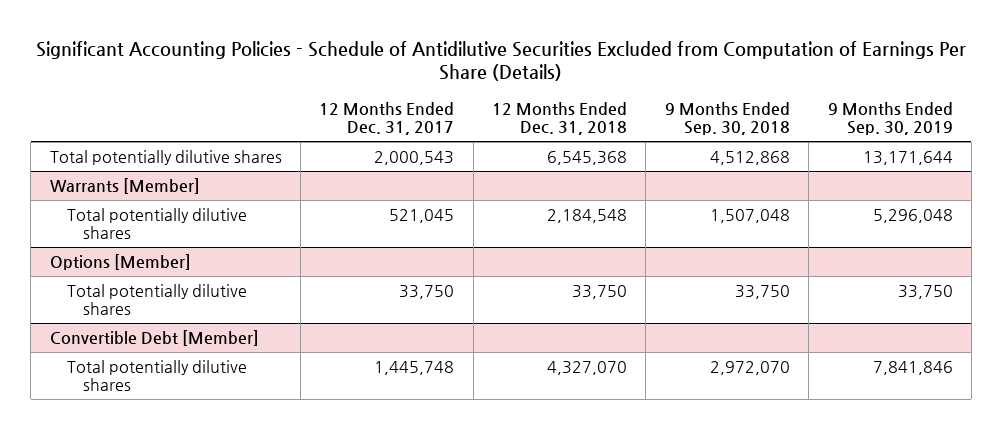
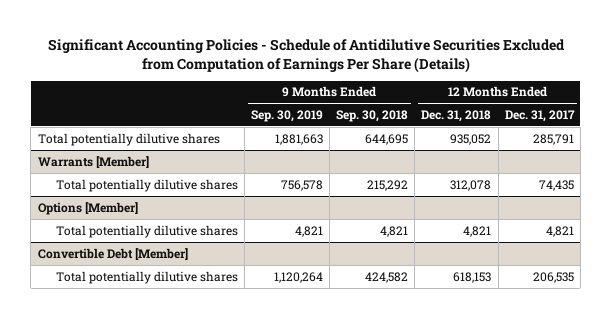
[374,150,455,165] 2,000,543 -> [532,133,574,145] 285,791
[547,150,628,165] 6,545,368 -> [450,133,492,145] 935,052
[709,150,790,165] 4,512,868 -> [365,133,409,145] 644,695
[862,150,953,165] 13,171,644 -> [274,133,323,145] 1,881,663
[389,208,455,223] 521,045 -> [538,179,574,191] 74,435
[547,208,628,223] 2,184,548 -> [450,179,492,191] 312,078
[709,208,790,223] 1,507,048 -> [367,179,409,191] 215,292
[872,208,953,223] 5,296,048 -> [280,179,323,191] 756,578
[399,284,455,299] 33,750 -> [545,225,574,237] 4,821
[572,284,628,299] 33,750 -> [463,225,492,237] 4,821
[734,284,790,299] 33,750 -> [380,225,409,237] 4,821
[897,284,953,299] 33,750 -> [294,225,323,237] 4,821
[374,360,455,375] 1,445,748 -> [532,271,574,283] 206,535
[547,360,628,375] 4,327,070 -> [453,271,492,283] 618,153
[709,360,790,375] 2,972,070 -> [365,271,409,283] 424,582
[872,360,953,375] 7,841,846 -> [273,271,323,283] 1,120,264

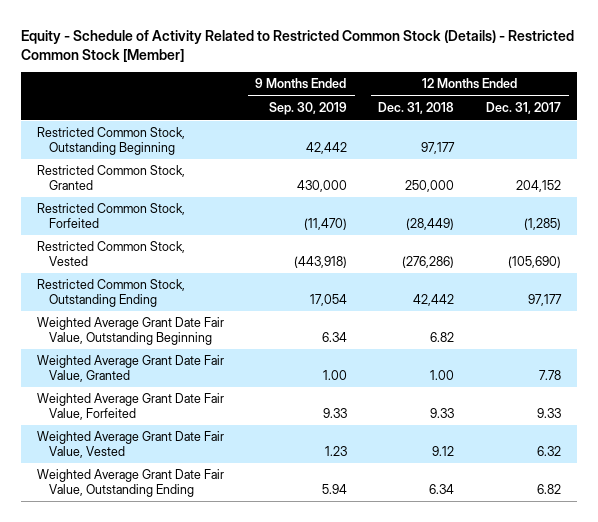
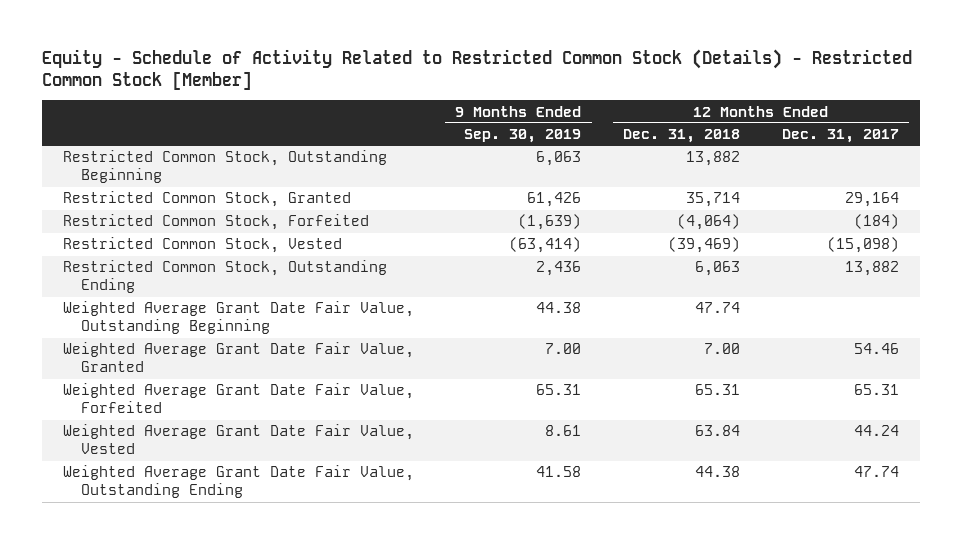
[305,141,347,154] 42,442 -> [536,151,582,167] 6,063
[421,141,456,154] 97,177 -> [685,151,740,167] 13,882
[296,179,347,192] 430,000 -> [527,192,582,208] 61,426
[405,179,455,192] 250,000 -> [685,192,740,208] 35,714
[516,179,562,192] 204,152 -> [844,192,899,208] 29,164
[303,217,347,230] (11,470) -> [518,214,582,231] (1,639)
[406,217,455,230] (28,449) -> [676,214,740,231] (4,064)
[524,217,562,230] (1,285) -> [853,214,899,230] (184)
[293,255,347,268] (443,918) -> [509,237,582,254] (63,414)
[402,255,455,268] (276,286) -> [667,237,740,254] (39,469)
[508,255,562,268] (105,690) -> [826,237,899,254] (15,098)
[309,293,347,306] 17,054 -> [536,261,582,277] 2,436
[413,293,455,306] 42,442 -> [694,261,740,277] 6,063
[528,293,563,306] 97,177 -> [844,261,899,277] 13,882
[321,331,347,342] 6.34 -> [536,302,582,314] 44.38
[430,331,455,342] 6.82 -> [694,302,740,314] 47.74
[322,369,347,380] 1.00 -> [545,343,582,355] 7.00
[430,369,455,380] 1.00 -> [703,343,740,355] 7.00
[539,369,562,380] 7.78 -> [853,343,899,355] 54.46
[322,407,347,418] 9.33 -> [536,384,582,396] 65.31
[430,407,455,418] 9.33 -> [694,384,740,396] 65.31
[537,407,562,418] 9.33 -> [853,384,899,396] 65.31
[324,445,347,456] 1.23 -> [545,425,582,437] 8.61
[432,445,455,456] 9.12 -> [694,425,740,437] 63.84
[537,445,562,456] 6.32 -> [853,425,899,437] 44.24
[321,483,347,494] 5.94 -> [536,466,582,478] 41.58
[429,483,455,494] 6.34 -> [694,466,740,478] 44.38
[537,483,562,494] 6.82 -> [853,466,899,478] 47.74

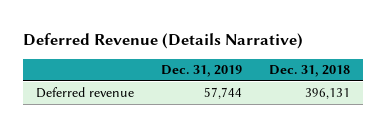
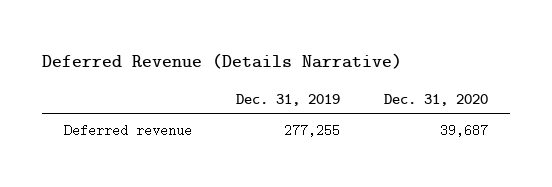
[268,65,350,78] Dec. 31, 2018 -> none
none -> [384,93,489,106] Dec. 31, 2020
[203,87,242,100] 57,744 -> [284,124,341,138] 277,255

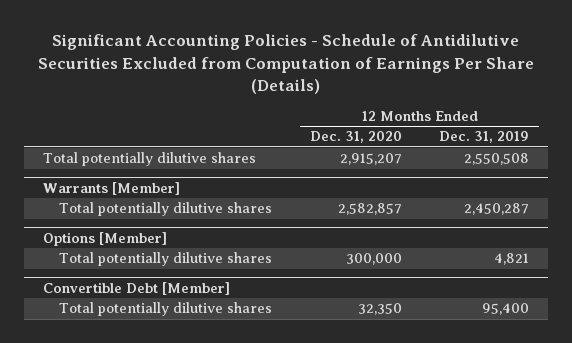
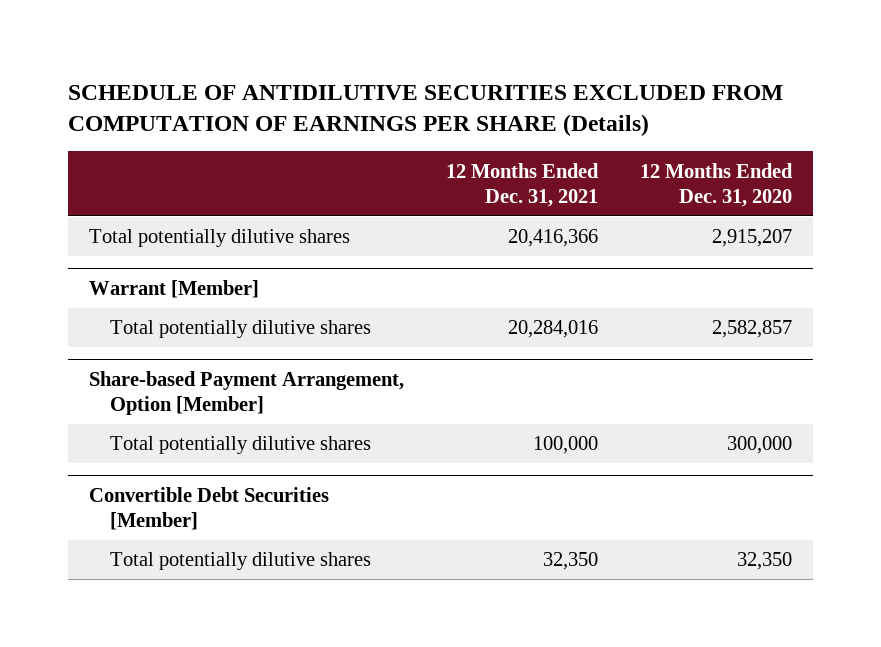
[38,34,535,95] Significant Accounting Policies - Schedule of Antidilutive Securities Excluded from Computation of Earnings Per Share (Details) -> [68,84,784,137] SCHEDULE OF ANTIDILUTIVE SECURITIES EXCLUDED FROM COMPUTATION OF EARNINGS PER SHARE (Details)
[439,131,530,144] Dec. 31, 2019 -> none
none -> [446,162,600,207] 12 Months Ended Dec. 31, 2021
[42,181,180,195] Warrants [Member] -> [89,279,260,298] Warrant [Member]
[42,231,167,246] Options [Member] -> [89,370,405,416] Share-based Payment Arrangement, Option [Member]
[42,281,230,295] Convertible Debt [Member] -> [89,486,330,531] Convertible Debt Securities [Member]

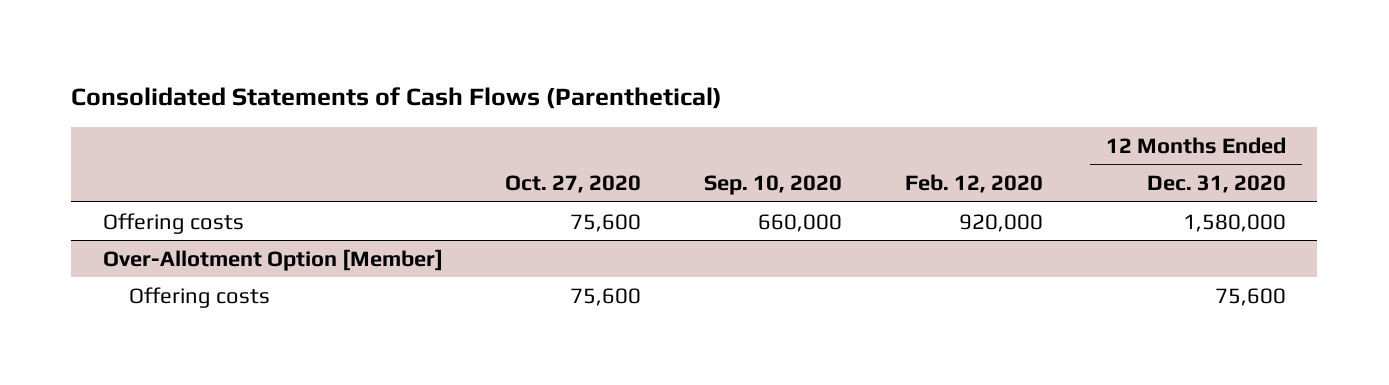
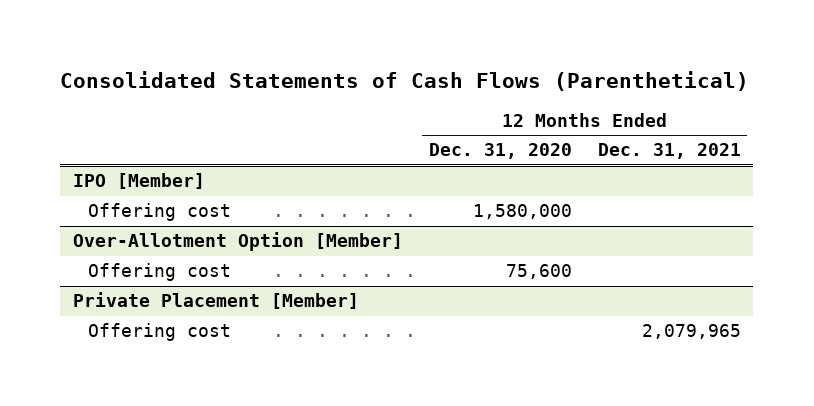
[505,175,642,194] Oct. 27, 2020 -> none
[704,175,843,196] Sep. 10, 2020 -> none
[905,174,1044,194] Feb. 12, 2020 -> none
none -> [597,143,741,160] Dec. 31, 2021
none -> [73,173,206,190] IPO [Member]
[102,212,244,234] Offering costs -> [88,203,232,222] Offering cost
[128,286,270,308] Offering costs -> [88,263,232,282] Offering cost
none -> [73,292,360,310] Private Placement [Member]
none -> [88,323,232,342] Offering cost

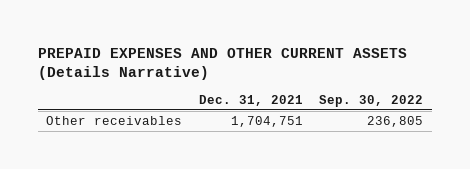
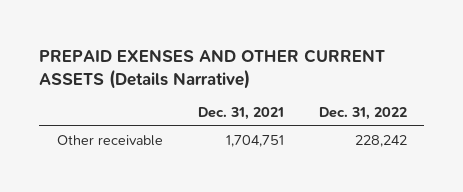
[38,47,408,80] PREPAID EXPENSES AND OTHER CURRENT ASSETS (Details Narrative) -> [39,48,386,89] PREPAID EXENSES AND OTHER CURRENT ASSETS (Details Narrative)
[319,94,424,107] Sep. 30, 2022 -> none
none -> [318,107,407,121] Dec. 31, 2022
[46,116,183,126] Other receivables -> [56,135,163,147] Other receivable

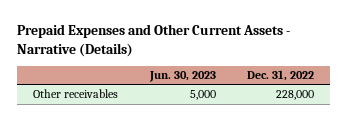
[39,48,386,89] PREPAID EXENSES AND OTHER CURRENT ASSETS (Details Narrative) -> [16,24,290,57] Prepaid Expenses and Other Current Assets - Narrative (Details)
[197,107,284,121] Dec. 31, 2021 -> none
none -> [148,71,216,83] Jun. 30, 2023
[56,135,163,147] Other receivable -> [32,89,118,99] Other receivables
[354,135,407,148] 228,242 -> [276,90,315,101] 228,000

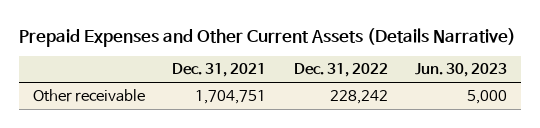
[16,24,290,57] Prepaid Expenses and Other Current Assets - Narrative (Details) -> [19,27,517,47] Prepaid Expenses and Other Current Assets (Details Narrative)
none -> [172,63,267,78] Dec. 31, 2021
[32,89,118,99] Other receivables -> [32,89,145,103] Other receivable
[276,90,315,101] 228,000 -> [329,90,388,105] 228,242

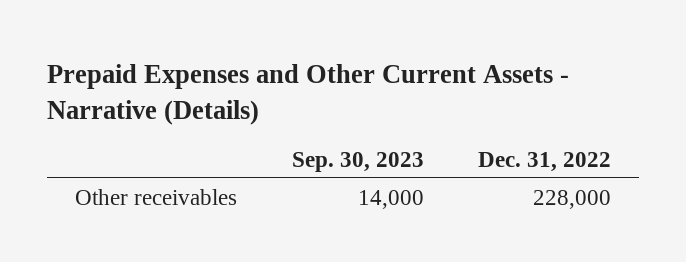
[19,27,517,47] Prepaid Expenses and Other Current Assets (Details Narrative) -> [47,63,570,125] Prepaid Expenses and Other Current Assets - Narrative (Details)
[172,63,267,78] Dec. 31, 2021 -> none
[415,63,508,78] Jun. 30, 2023 -> none
none -> [291,152,424,173] Sep. 30, 2023
[32,89,145,103] Other receivable -> [74,188,237,205] Other receivables
[329,90,388,105] 228,242 -> [533,189,612,209] 228,000

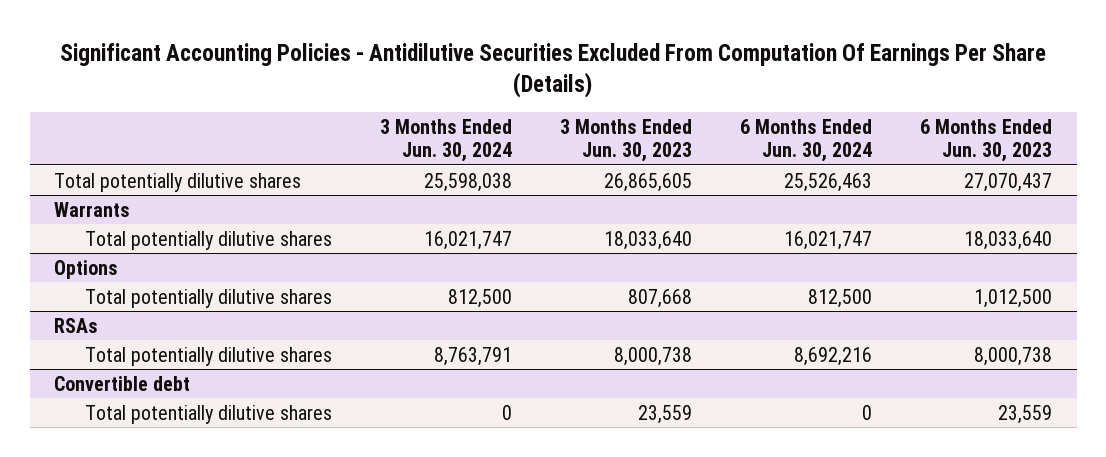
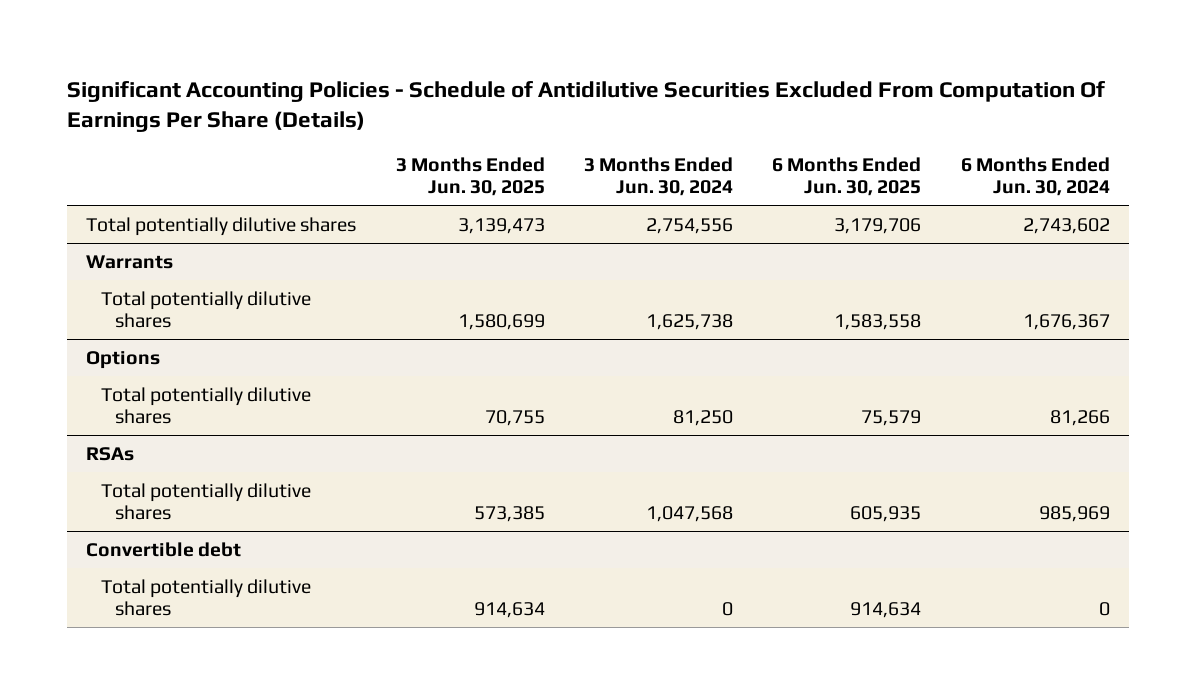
[60,42,1047,98] Significant Accounting Policies - Antidilutive Securities Excluded From Computation Of Earnings Per Share (Details) -> [66,80,1105,132] Significant Accounting Policies - Schedule of Antidilutive Securities Excluded From Computation Of Earnings Per Share (Details)
[560,118,693,163] 3 Months Ended Jun. 30, 2023 -> none
[920,118,1053,163] 6 Months Ended Jun. 30, 2023 -> none
none -> [395,156,545,197] 3 Months Ended Jun. 30, 2025
none -> [772,156,922,197] 6 Months Ended Jun. 30, 2025
[423,172,512,192] 25,598,038 -> [645,217,733,234] 2,754,556
[784,172,873,192] 25,526,463 -> [1022,217,1110,234] 2,743,602
[423,230,512,250] 16,021,747 -> [645,314,733,331] 1,625,738
[784,230,873,250] 16,021,747 -> [1022,314,1110,331] 1,676,367
[447,288,512,308] 812,500 -> [672,410,733,427] 81,250
[808,288,873,308] 812,500 -> [1049,410,1110,427] 81,266
[433,346,512,366] 8,763,791 -> [645,506,733,523] 1,047,568
[794,346,873,366] 8,692,216 -> [1038,506,1110,523] 985,969

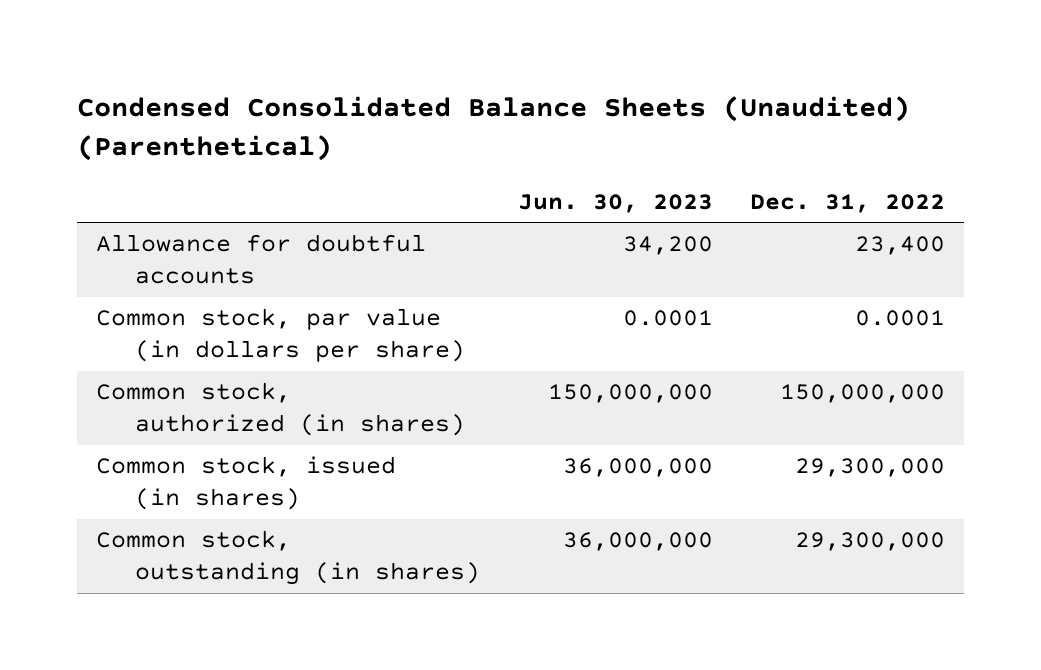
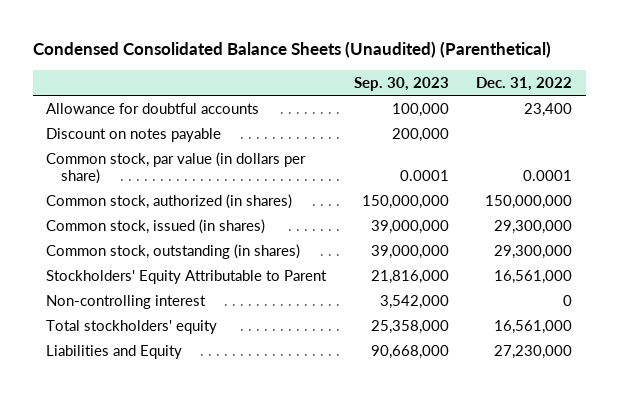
[517,193,713,213] Jun. 30, 2023 -> none
none -> [353,77,449,92] Sep. 30, 2023
none -> [46,127,222,142] Discount on notes payable
none -> [46,269,328,284] Stockholders' Equity Attributable to Parent
none -> [46,294,207,309] Non-controlling interest
none -> [46,319,218,334] Total stockholders' equity
none -> [46,344,183,359] Liabilities and Equity

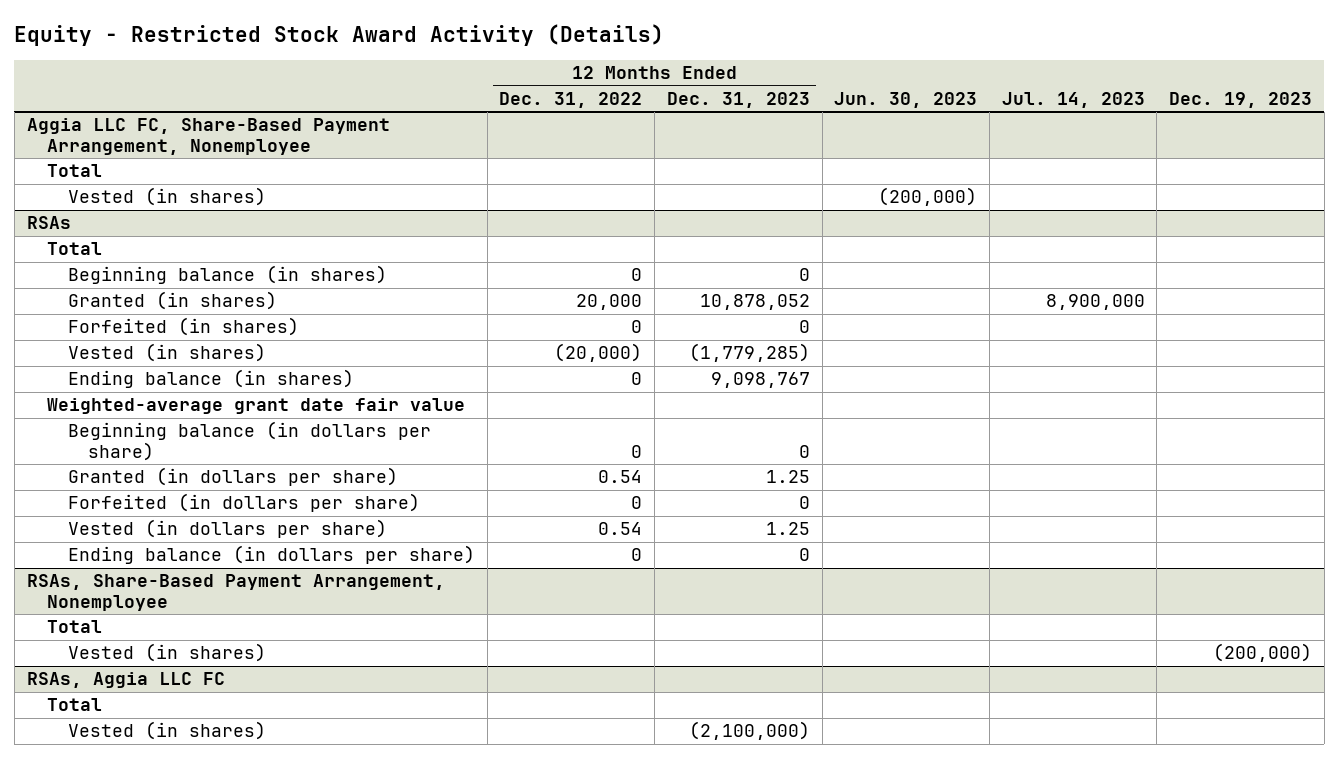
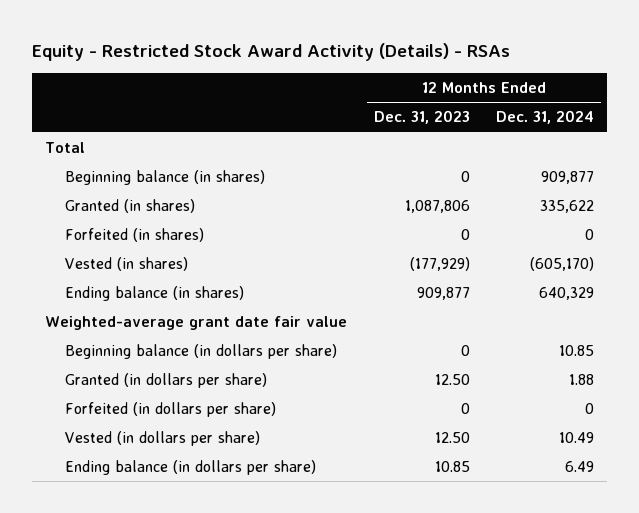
[14,23,665,46] Equity - Restricted Stock Award Activity (Details) -> [31,42,510,61] Equity - Restricted Stock Award Activity (Details) - RSAs
[499,91,643,108] Dec. 31, 2022 -> none
[834,91,978,108] Jun. 30, 2023 -> none
[1001,91,1145,108] Jul. 14, 2023 -> none
[1169,91,1313,108] Dec. 19, 2023 -> none
none -> [496,110,595,125] Dec. 31, 2024
[26,118,390,155] Aggia LLC FC, Share-Based Payment Arrangement, Nonemployee -> none
[67,187,266,207] Vested (in shares) -> none
[26,216,71,230] RSAs -> none
[47,242,103,256] Total -> none
[699,294,810,311] 10,878,052 -> [404,200,470,214] 1,087,806
[688,343,810,363] (1,779,285) -> [409,257,470,272] (177,929)
[710,372,810,389] 9,098,767 -> [416,287,470,301] 909,877
[765,470,810,484] 1.25 -> [434,374,470,386] 12.50
[26,574,445,611] RSAs, Share-Based Payment Arrangement, Nonemployee -> none
[47,620,103,634] Total -> none
[67,643,266,663] Vested (in shares) -> none
[26,672,225,689] RSAs, Aggia LLC FC -> none
[47,698,103,712] Total -> none
[67,721,266,741] Vested (in shares) -> none
[765,522,810,536] 1.25 -> [434,432,470,444] 12.50
[798,548,810,562] 0 -> [434,461,470,473] 10.85

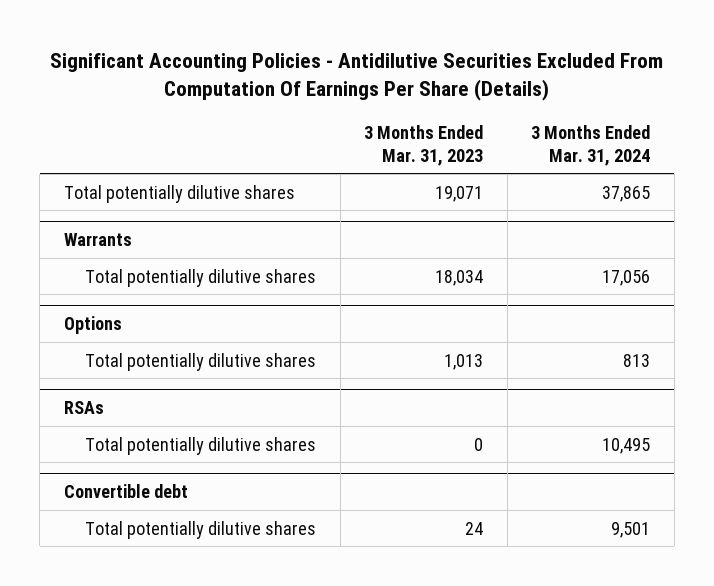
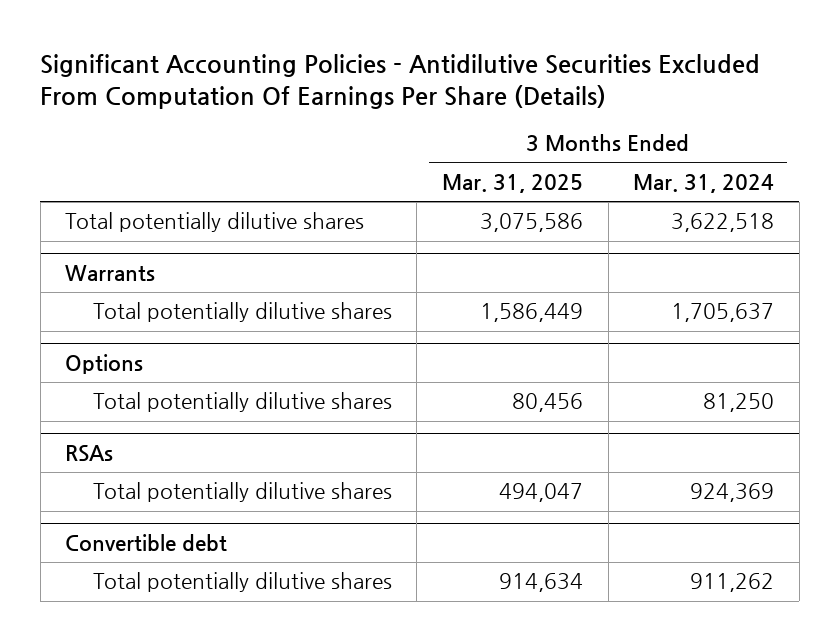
[364,124,484,166] 3 Months Ended Mar. 31, 2023 -> none
none -> [441,174,583,194] Mar. 31, 2025
[602,185,651,202] 37,865 -> [671,213,775,233] 3,622,518
[602,269,651,286] 17,056 -> [671,303,775,323] 1,705,637
[623,353,651,367] 813 -> [703,393,775,413] 81,250
[602,437,651,454] 10,495 -> [690,483,775,503] 924,369
[611,521,651,538] 9,501 -> [690,573,775,593] 911,262

